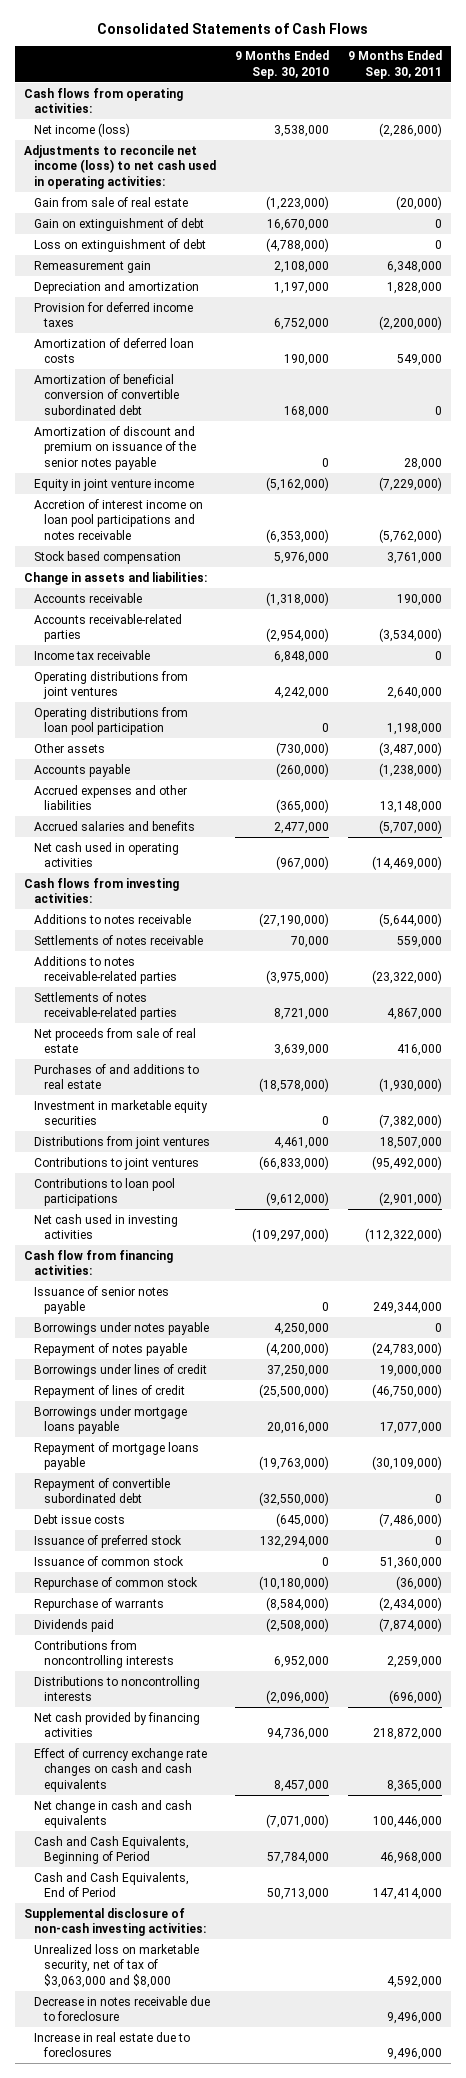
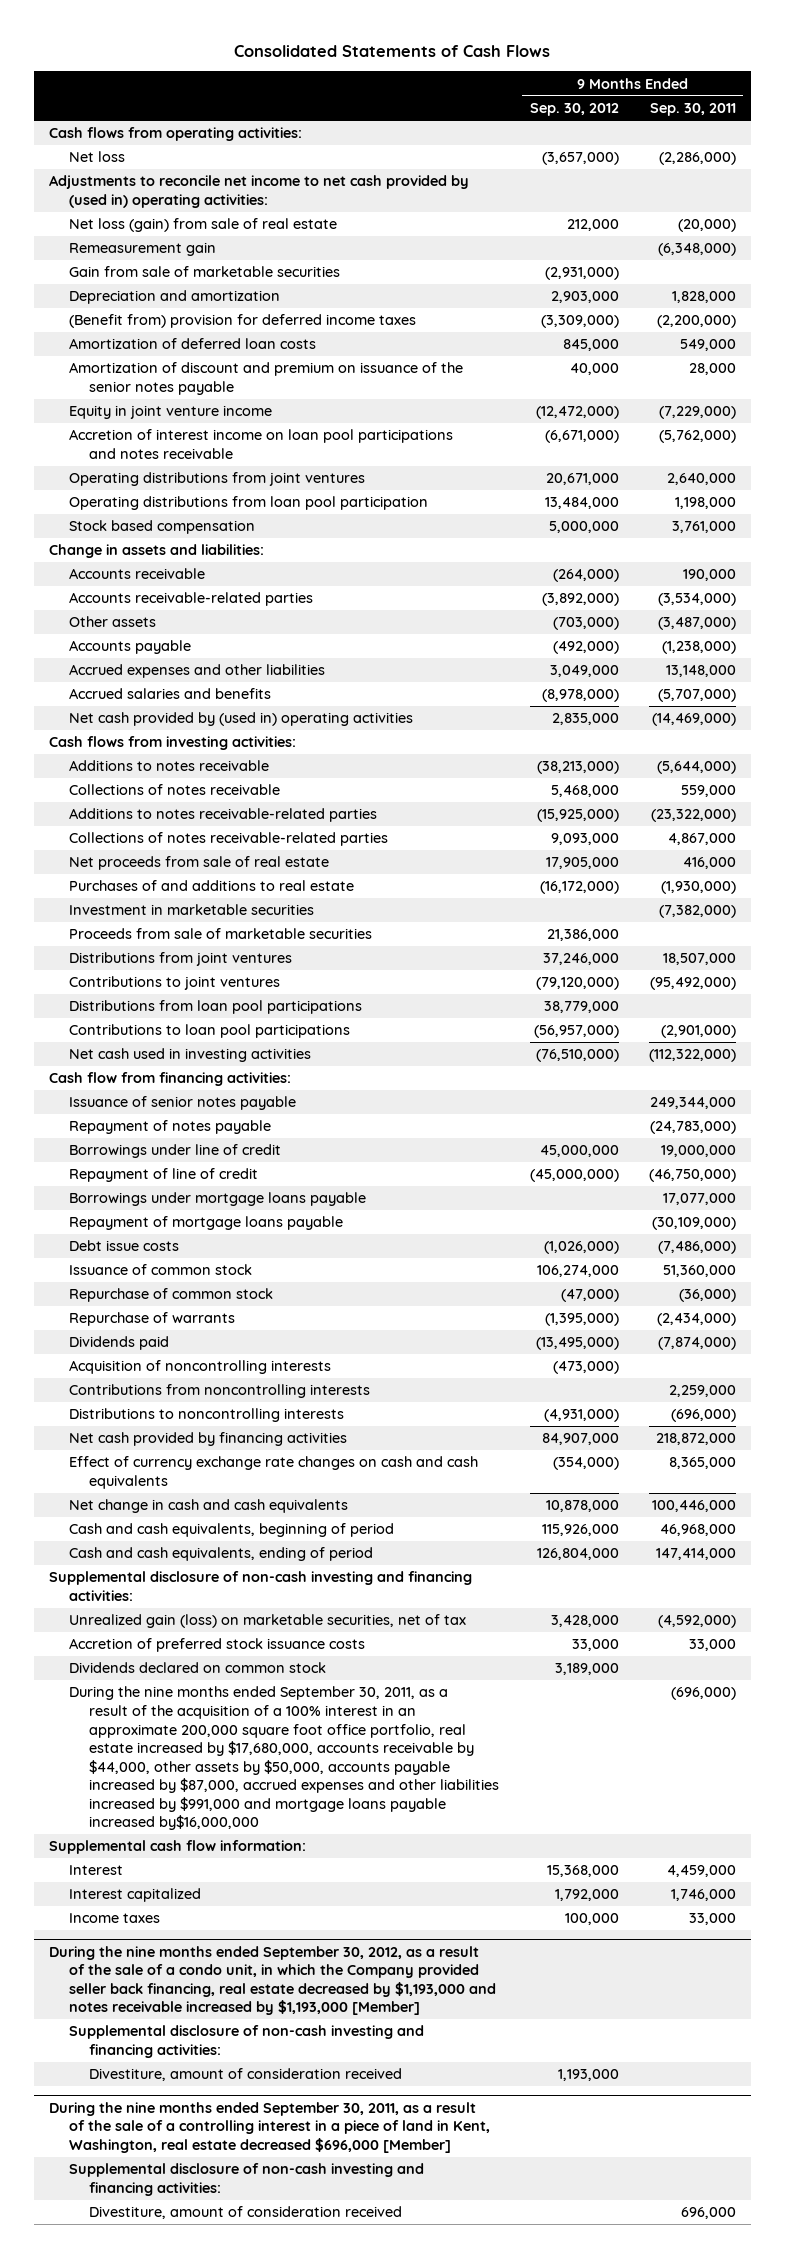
[234,50,329,79] 9 Months Ended Sep. 30, 2010 -> none
none -> [529,102,619,116] Sep. 30, 2012
[34,217,205,231] Gain on extinguishment of debt -> none
[34,238,207,252] Loss on extinguishment of debt -> none
[34,122,131,137] Net income (loss) -> [69,151,126,163] Net loss
[24,144,217,189] Adjustments to reconcile net income (loss) to net cash used in operating activities: -> [49,175,470,208] Adjustments to reconcile net income to net cash provided by (used in) operating activities:
[34,196,189,207] Gain from sale of real estate -> [69,218,338,233] Net loss (gain) from sale of real estate
[386,260,442,273] 6,348,000 -> [657,243,736,257] (6,348,000)
none -> [69,266,341,278] Gain from sale of marketable securities
[34,301,194,328] Provision for deferred income taxes -> [69,314,417,329] (Benefit from) provision for deferred income taxes
[34,373,180,415] Amortization of beneficial conversion of convertible subordinated debt -> none
[34,670,189,700] Operating distributions from joint ventures -> [69,472,366,487] Operating distributions from joint ventures
[34,706,189,736] Operating distributions from loan pool participation -> [69,496,429,511] Operating distributions from loan pool participation
[34,649,151,660] Income tax receivable -> none
[34,841,180,868] Net cash used in operating activities -> [69,712,414,727] Net cash provided by (used in) operating activities
[34,934,204,945] Settlements of notes receivable -> [69,784,281,796] Collections of notes receivable
[34,991,178,1021] Settlements of notes receivable-related parties -> [69,832,389,847] Collections of notes receivable-related parties
[34,1099,209,1126] Investment in marketable equity securities -> [69,904,315,916] Investment in marketable securities
none -> [69,928,373,940] Proceeds from sale of marketable securities
none -> [69,1000,363,1015] Distributions from loan pool participations
[34,1321,210,1335] Borrowings under notes payable -> none
[34,1363,208,1377] Borrowings under lines of credit -> [69,1144,282,1159] Borrowings under line of credit
[34,1384,186,1398] Repayment of lines of credit -> [69,1168,259,1183] Repayment of line of credit
[34,1477,171,1504] Repayment of convertible subordinated debt -> none
[34,1534,183,1548] Issuance of preferred stock -> none
none -> [69,1360,332,1375] Acquisition of noncontrolling interests
[34,1995,211,2022] Decrease in notes receivable due to foreclosure -> none
[34,2031,191,2058] Increase in real estate due to foreclosures -> none
[34,1835,190,1865] Cash and Cash Equivalents, Beginning of Period -> [69,1523,395,1538] Cash and cash equivalents, beginning of period
[34,1871,190,1898] Cash and Cash Equivalents, End of Period -> [69,1547,374,1562] Cash and cash equivalents, ending of period
[24,1907,207,1937] Supplemental disclosure of non-cash investing activities: -> [49,1571,473,1601] Supplemental disclosure of non-cash investing and financing activities:
[34,1943,200,1988] Unrealized loss on marketable security, net of tax of $3,063,000 and $8,000 -> [69,1614,467,1629] Unrealized gain (loss) on marketable securities, net of tax
[386,1975,442,1988] 4,592,000 -> [657,1615,736,1629] (4,592,000)
none -> [69,1638,366,1653] Accretion of preferred stock issuance costs
none -> [69,1662,327,1674] Dividends declared on common stock
none -> [69,1686,500,1831] During the nine months ended September 30, 2011, as a result of the acquisition of a 100% interest in an approximate 200,000 square foot office portfolio, real estate increased by $17,680,000, accounts receivable by $44,000, other assets by $50,000, accounts payable increased by $87,000, accrued expenses and other liabilities increased by $991,000 and mortgage loans payable increased by$16,000,000
none -> [49,1840,307,1855] Supplemental cash flow information:
none -> [69,1865,124,1876] Interest
none -> [69,1888,202,1903] Interest capitalized
none -> [69,1913,161,1924] Income taxes
none -> [49,1945,497,2016] During the nine months ended September 30, 2012, as a result of the sale of a condo unit, in which the Company provided seller back financing, real estate decreased by $1,193,000 and notes receivable increased by $1,193,000 [Member]
none -> [69,2025,425,2058] Supplemental disclosure of non-cash investing and financing activities:
none -> [89,2068,403,2082] Divestiture, amount of consideration received
none -> [49,2101,491,2153] During the nine months ended September 30, 2011, as a result of the sale of a controlling interest in a piece of land in Kent, Washington, real estate decreased $696,000 [Member]
none -> [69,2163,425,2196] Supplemental disclosure of non-cash investing and financing activities:
none -> [89,2206,403,2220] Divestiture, amount of consideration received

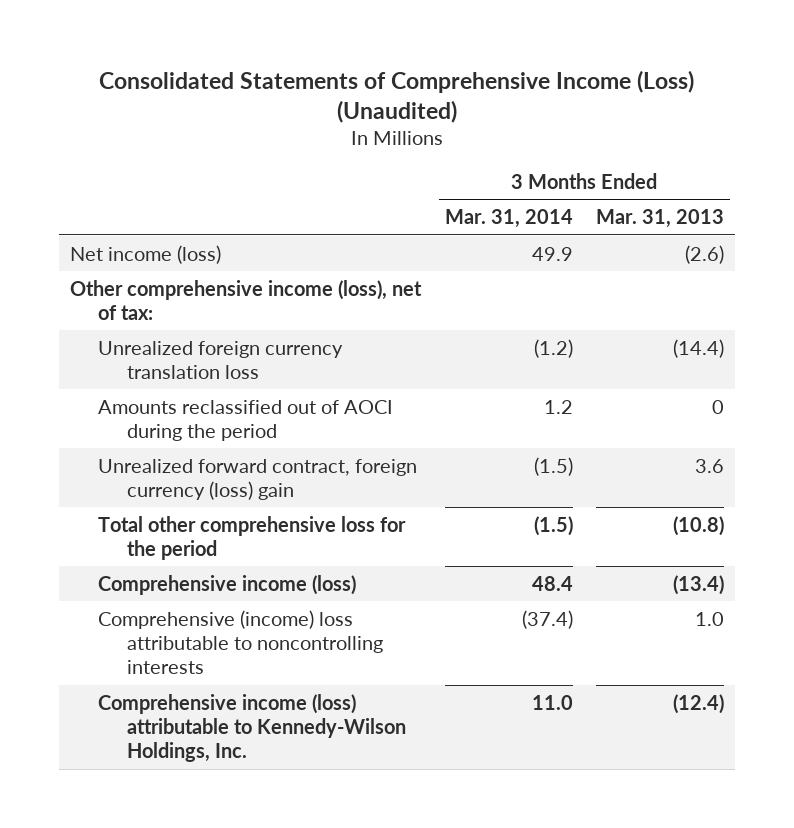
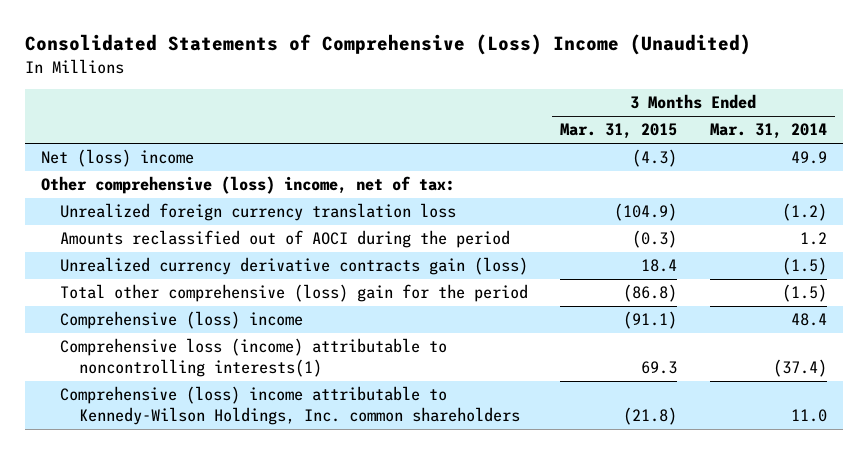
[99,69,695,124] Consolidated Statements of Comprehensive Income (Loss) (Unaudited) -> [24,34,751,56] Consolidated Statements of Comprehensive (Loss) Income (Unaudited)
[595,209,724,229] Mar. 31, 2013 -> none
none -> [560,123,678,140] Mar. 31, 2015
[70,244,222,264] Net income (loss) -> [40,149,194,168] Net (loss) income
[70,279,423,320] Other comprehensive income (loss), net of tax: -> [40,176,455,195] Other comprehensive (loss) income, net of tax:
[98,458,418,500] Unrealized forward contract, foreign currency (loss) gain -> [59,257,528,276] Unrealized currency derivative contracts gain (loss)
[98,515,407,560] Total other comprehensive loss for the period -> [59,284,528,303] Total other comprehensive (loss) gain for the period
[98,574,357,595] Comprehensive income (loss) -> [59,311,303,330] Comprehensive (loss) income
[98,609,383,675] Comprehensive (income) loss attributable to noncontrolling interests -> [59,338,447,378] Comprehensive loss (income) attributable to noncontrolling interests(1)
[98,693,406,763] Comprehensive income (loss) attributable to Kennedy-Wilson Holdings, Inc. -> [59,386,520,426] Comprehensive (loss) income attributable to Kennedy-Wilson Holdings, Inc. common shareholders

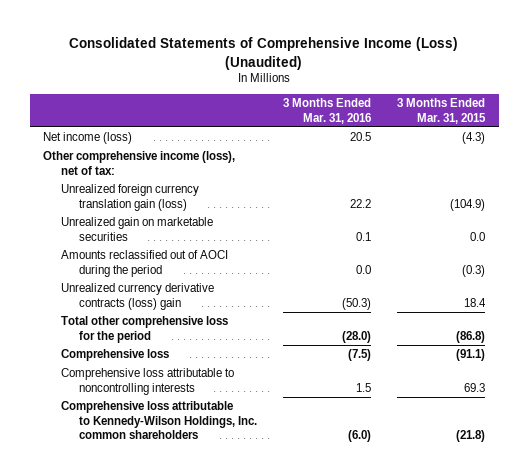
[24,34,751,56] Consolidated Statements of Comprehensive (Loss) Income (Unaudited) -> [69,37,459,70] Consolidated Statements of Comprehensive Income (Loss) (Unaudited)
[709,123,827,140] Mar. 31, 2014 -> none
none -> [283,98,372,124] 3 Months Ended Mar. 31, 2016
[40,149,194,168] Net (loss) income -> [43,132,133,145] Net income (loss)
[40,176,455,195] Other comprehensive (loss) income, net of tax: -> [43,151,236,175] Other comprehensive income (loss), net of tax:
[59,203,456,222] Unrealized foreign currency translation loss -> [61,184,200,211] Unrealized foreign currency translation gain (loss)
none -> [61,217,214,241] Unrealized gain on marketable securities
[59,257,528,276] Unrealized currency derivative contracts gain (loss) -> [61,283,215,310] Unrealized currency derivative contracts (loss) gain
[59,284,528,303] Total other comprehensive (loss) gain for the period -> [61,316,229,343] Total other comprehensive loss for the period
[59,311,303,330] Comprehensive (loss) income -> [61,349,170,362] Comprehensive loss
[59,338,447,378] Comprehensive loss (income) attributable to noncontrolling interests(1) -> [61,368,235,395] Comprehensive loss attributable to noncontrolling interests
[59,386,520,426] Comprehensive (loss) income attributable to Kennedy-Wilson Holdings, Inc. common shareholders -> [61,401,257,439] Comprehensive loss attributable to Kennedy-Wilson Holdings, Inc. common shareholders

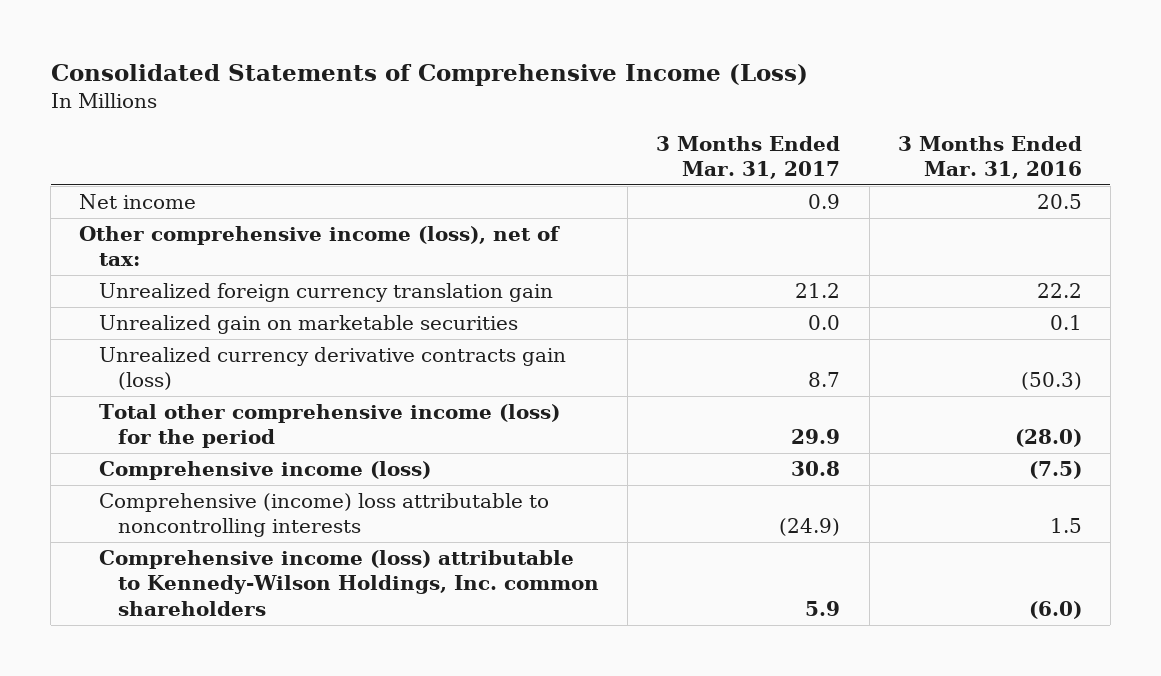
[69,37,459,70] Consolidated Statements of Comprehensive Income (Loss) (Unaudited) -> [50,64,808,87] Consolidated Statements of Comprehensive Income (Loss)
[397,98,487,124] 3 Months Ended Mar. 31, 2015 -> none
none -> [656,135,841,180] 3 Months Ended Mar. 31, 2017
[43,132,133,145] Net income (loss) -> [79,194,197,210] Net income
[61,184,200,211] Unrealized foreign currency translation gain (loss) -> [98,283,553,303] Unrealized foreign currency translation gain
[61,250,229,277] Amounts reclassified out of AOCI during the period -> none
[61,283,215,310] Unrealized currency derivative contracts (loss) gain -> [98,347,566,391] Unrealized currency derivative contracts gain (loss)
[61,316,229,343] Total other comprehensive loss for the period -> [98,404,560,449] Total other comprehensive income (loss) for the period
[61,349,170,362] Comprehensive loss -> [98,461,431,481] Comprehensive income (loss)
[61,368,235,395] Comprehensive loss attributable to noncontrolling interests -> [98,493,549,538] Comprehensive (income) loss attributable to noncontrolling interests
[61,401,257,439] Comprehensive loss attributable to Kennedy-Wilson Holdings, Inc. common shareholders -> [98,550,599,616] Comprehensive income (loss) attributable to Kennedy-Wilson Holdings, Inc. common shareholders

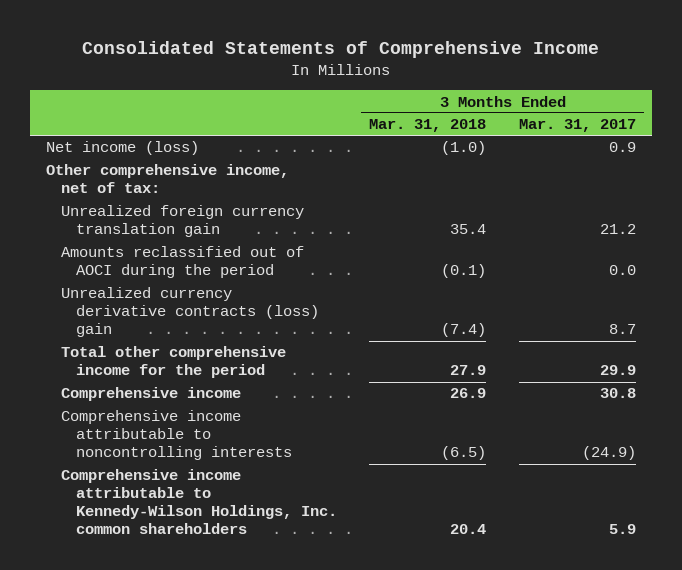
[50,64,808,87] Consolidated Statements of Comprehensive Income (Loss) -> [81,40,599,58] Consolidated Statements of Comprehensive Income
[897,135,1082,180] 3 Months Ended Mar. 31, 2016 -> none
none -> [369,119,487,133] Mar. 31, 2018
[79,194,197,210] Net income -> [46,141,200,156] Net income (loss)
[79,226,561,267] Other comprehensive income (loss), net of tax: -> [46,164,290,194] Other comprehensive income, net of tax:
[98,315,518,335] Unrealized gain on marketable securities -> none
none -> [60,246,304,279] Amounts reclassified out of AOCI during the period
[98,347,566,391] Unrealized currency derivative contracts gain (loss) -> [60,287,319,338] Unrealized currency derivative contracts (loss) gain
[98,404,560,449] Total other comprehensive income (loss) for the period -> [60,346,286,379] Total other comprehensive income for the period
[98,461,431,481] Comprehensive income (loss) -> [60,387,241,402] Comprehensive income
[98,493,549,538] Comprehensive (income) loss attributable to noncontrolling interests -> [60,410,292,461] Comprehensive income attributable to noncontrolling interests
[98,550,599,616] Comprehensive income (loss) attributable to Kennedy-Wilson Holdings, Inc. common shareholders -> [60,469,337,535] Comprehensive income attributable to Kennedy-Wilson Holdings, Inc. common shareholders

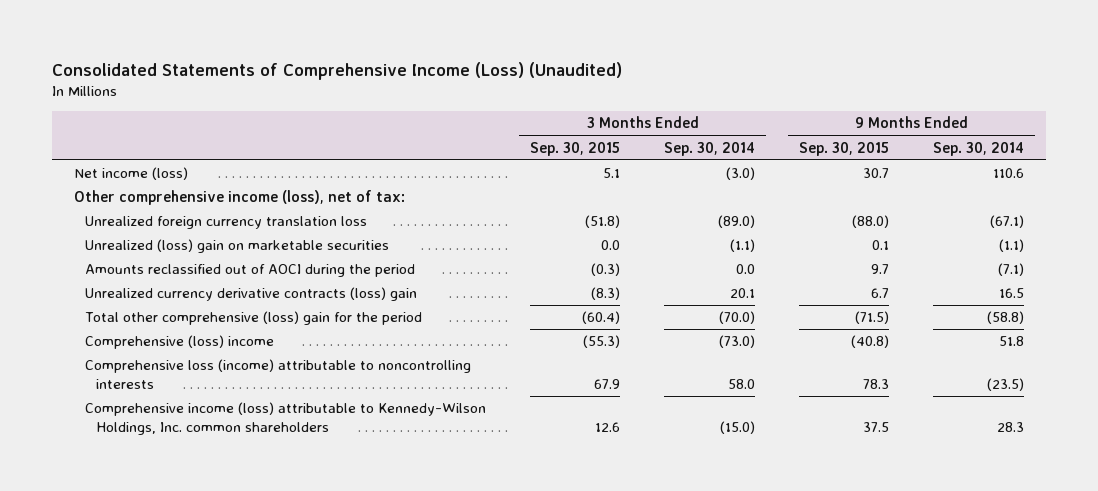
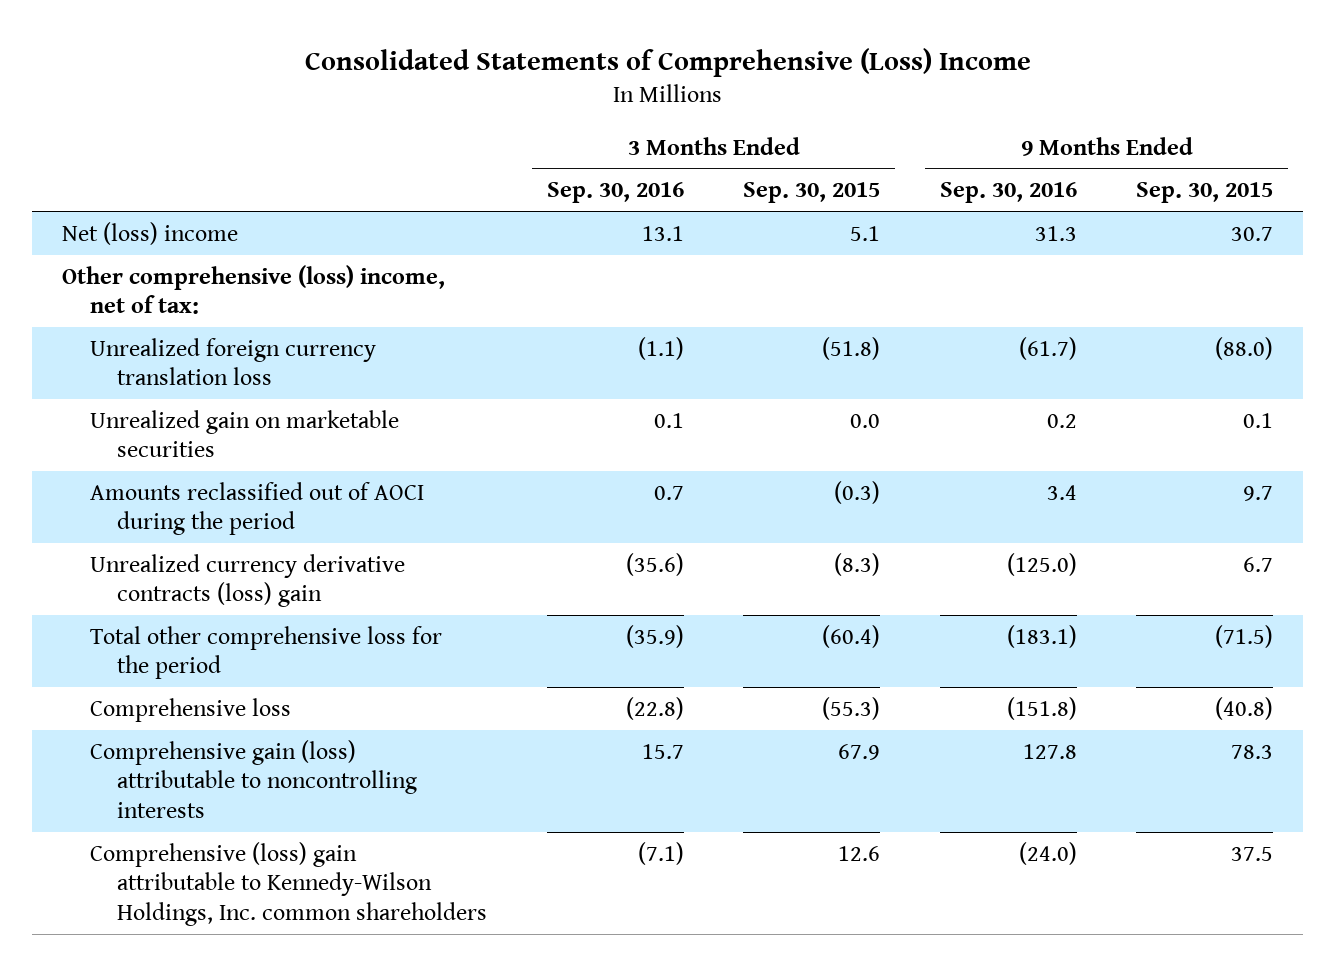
[52,61,623,80] Consolidated Statements of Comprehensive Income (Loss) (Unaudited) -> [304,47,1031,77] Consolidated Statements of Comprehensive (Loss) Income
[664,141,756,156] Sep. 30, 2014 -> none
[933,141,1025,156] Sep. 30, 2014 -> none
none -> [546,182,684,204] Sep. 30, 2016
none -> [939,182,1077,204] Sep. 30, 2016
[74,167,189,181] Net income (loss) -> [62,221,239,245] Net (loss) income
[74,190,406,206] Other comprehensive income (loss), net of tax: -> [62,264,446,315] Other comprehensive (loss) income, net of tax:
[85,239,390,254] Unrealized (loss) gain on marketable securities -> [89,409,399,458] Unrealized gain on marketable securities
[85,311,423,326] Total other comprehensive (loss) gain for the period -> [89,625,442,680] Total other comprehensive loss for the period
[85,335,275,350] Comprehensive (loss) income -> [89,697,291,722] Comprehensive loss
[85,359,472,389] Comprehensive loss (income) attributable to noncontrolling interests -> [89,739,418,819] Comprehensive gain (loss) attributable to noncontrolling interests
[85,402,487,435] Comprehensive income (loss) attributable to Kennedy-Wilson Holdings, Inc. common shareholders -> [89,841,488,927] Comprehensive (loss) gain attributable to Kennedy-Wilson Holdings, Inc. common shareholders

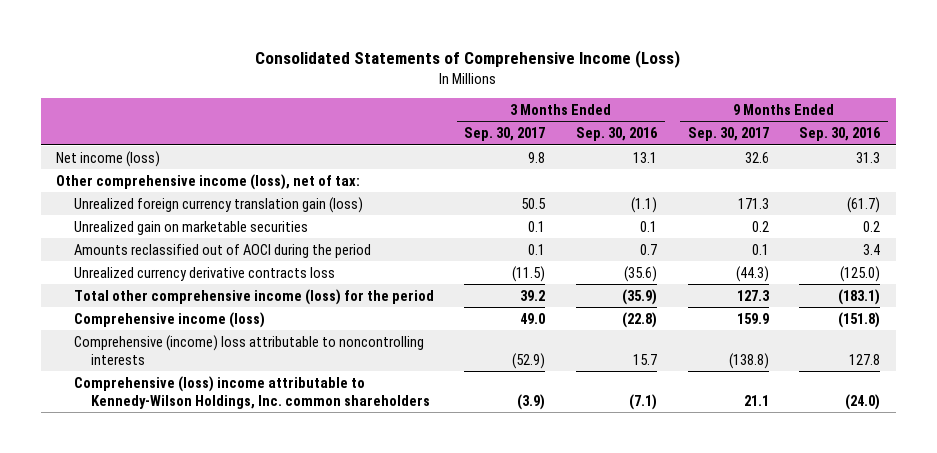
[304,47,1031,77] Consolidated Statements of Comprehensive (Loss) Income -> [255,49,681,68] Consolidated Statements of Comprehensive Income (Loss)
[743,182,881,204] Sep. 30, 2015 -> none
[1136,182,1274,204] Sep. 30, 2015 -> none
none -> [464,127,546,142] Sep. 30, 2017
none -> [687,127,769,142] Sep. 30, 2017
[62,221,239,245] Net (loss) income -> [56,150,161,167] Net income (loss)
[62,264,446,315] Other comprehensive (loss) income, net of tax: -> [56,173,361,190] Other comprehensive income (loss), net of tax:
[89,337,376,386] Unrealized foreign currency translation loss -> [73,196,363,213] Unrealized foreign currency translation gain (loss)
[89,553,405,608] Unrealized currency derivative contracts (loss) gain -> [73,266,335,281] Unrealized currency derivative contracts loss
[89,625,442,680] Total other comprehensive loss for the period -> [73,288,434,305] Total other comprehensive income (loss) for the period
[89,697,291,722] Comprehensive loss -> [73,311,265,328] Comprehensive income (loss)
[89,739,418,819] Comprehensive gain (loss) attributable to noncontrolling interests -> [73,334,424,365] Comprehensive (income) loss attributable to noncontrolling interests
[89,841,488,927] Comprehensive (loss) gain attributable to Kennedy-Wilson Holdings, Inc. common shareholders -> [73,375,431,409] Comprehensive (loss) income attributable to Kennedy-Wilson Holdings, Inc. common shareholders

